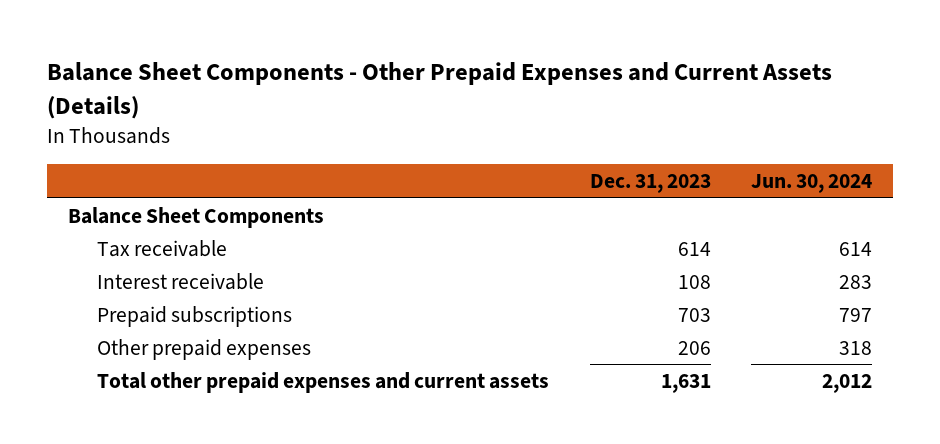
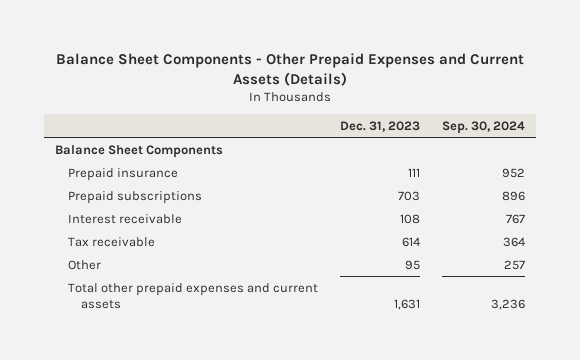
[751,173,873,193] Jun. 30, 2024 -> none
none -> [442,120,526,134] Sep. 30, 2024
none -> [68,167,179,181] Prepaid insurance
[97,272,265,290] Interest receivable -> [68,213,183,224] Interest receivable
[97,239,228,257] Tax receivable -> [68,236,156,247] Tax receivable
[97,338,312,360] Other prepaid expenses -> [68,259,102,270] Other
[677,340,711,355] 206 -> [405,259,421,270] 95

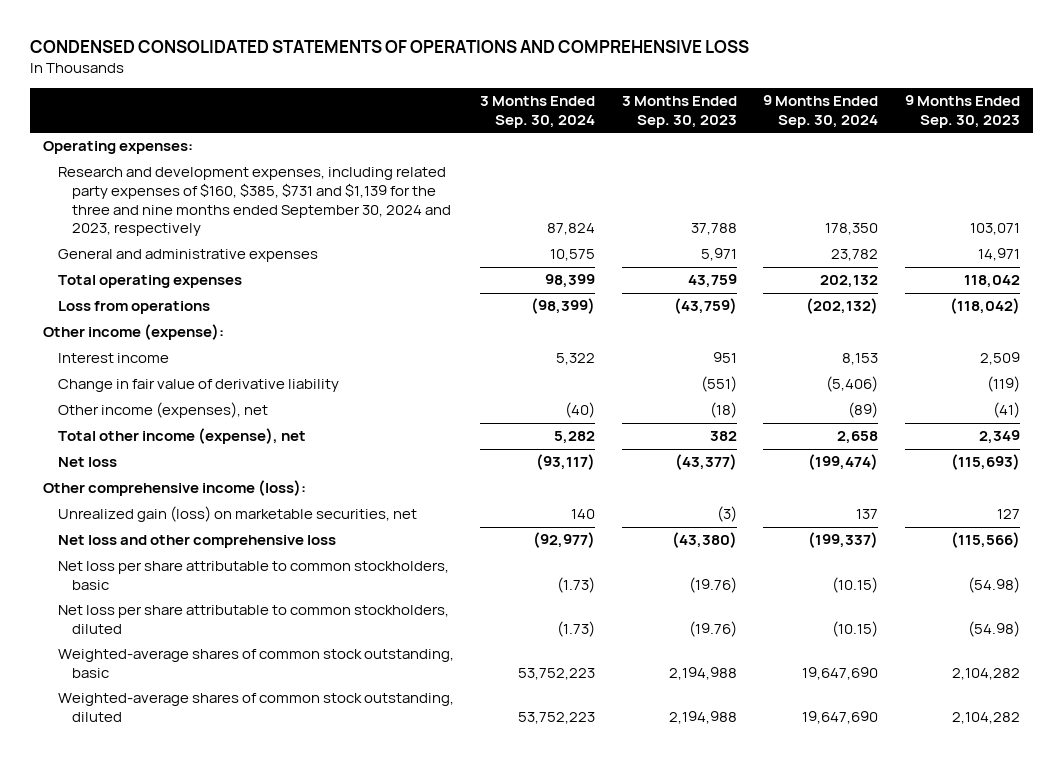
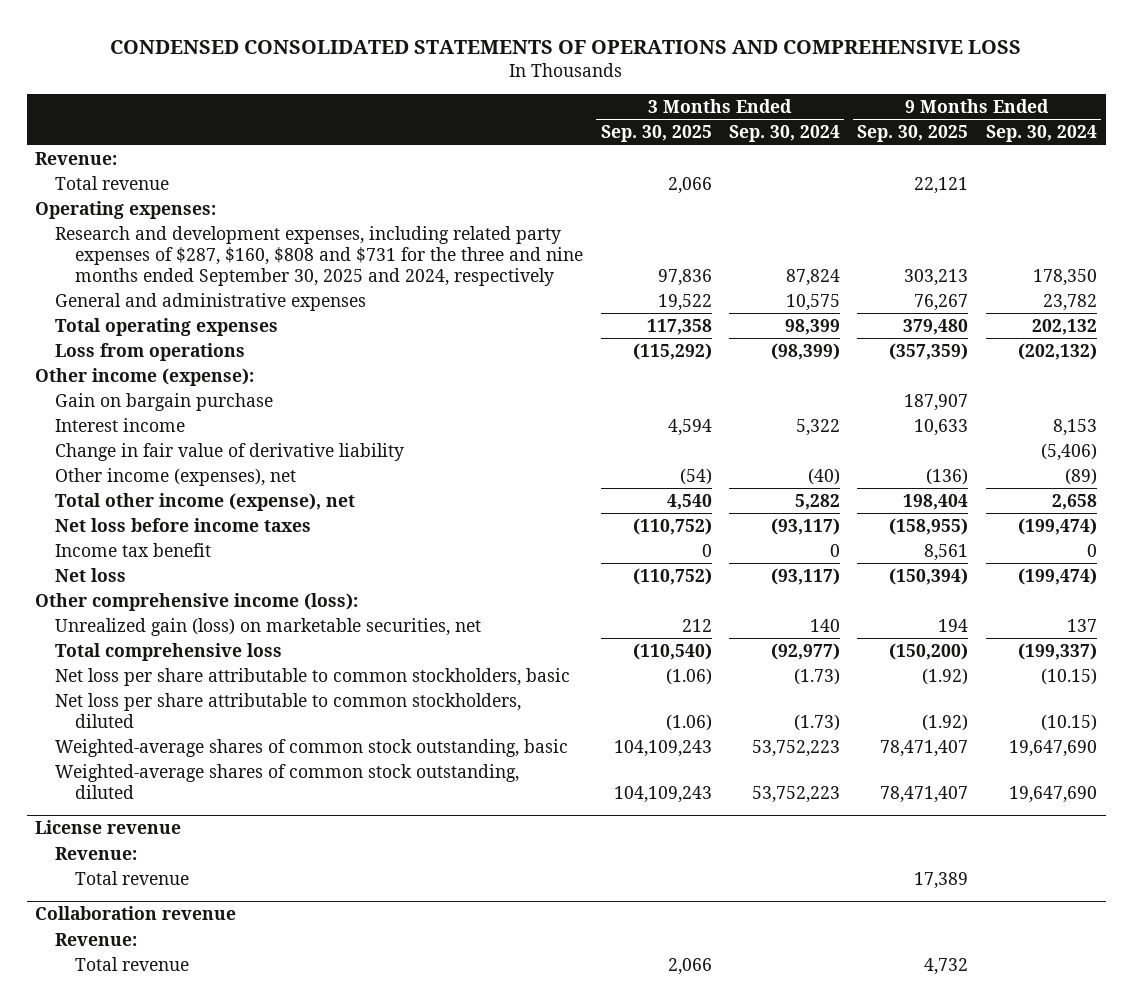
[621,96,737,129] 3 Months Ended Sep. 30, 2023 -> none
[904,95,1020,129] 9 Months Ended Sep. 30, 2023 -> none
none -> [600,125,712,143] Sep. 30, 2025
none -> [857,125,969,143] Sep. 30, 2025
none -> [35,151,118,165] Revenue:
none -> [55,175,170,190] Total revenue
[57,167,452,237] Research and development expenses, including related party expenses of $160, $385, $731 and $1,139 for the three and nine months ended September 30, 2024 and 2023, respectively -> [55,225,584,286] Research and development expenses, including related party expenses of $287, $160, $808 and $731 for the three and nine months ended September 30, 2025 and 2024, respectively
none -> [55,392,274,411] Gain on bargain purchase
none -> [55,517,312,532] Net loss before income taxes
none -> [55,542,212,557] Income tax benefit
[57,535,336,549] Net loss and other comprehensive loss -> [55,642,283,661] Total comprehensive loss
none -> [35,820,182,835] License revenue
none -> [55,846,138,860] Revenue:
none -> [75,870,190,885] Total revenue
none -> [35,906,237,921] Collaboration revenue
none -> [55,932,138,946] Revenue:
none -> [75,956,190,971] Total revenue

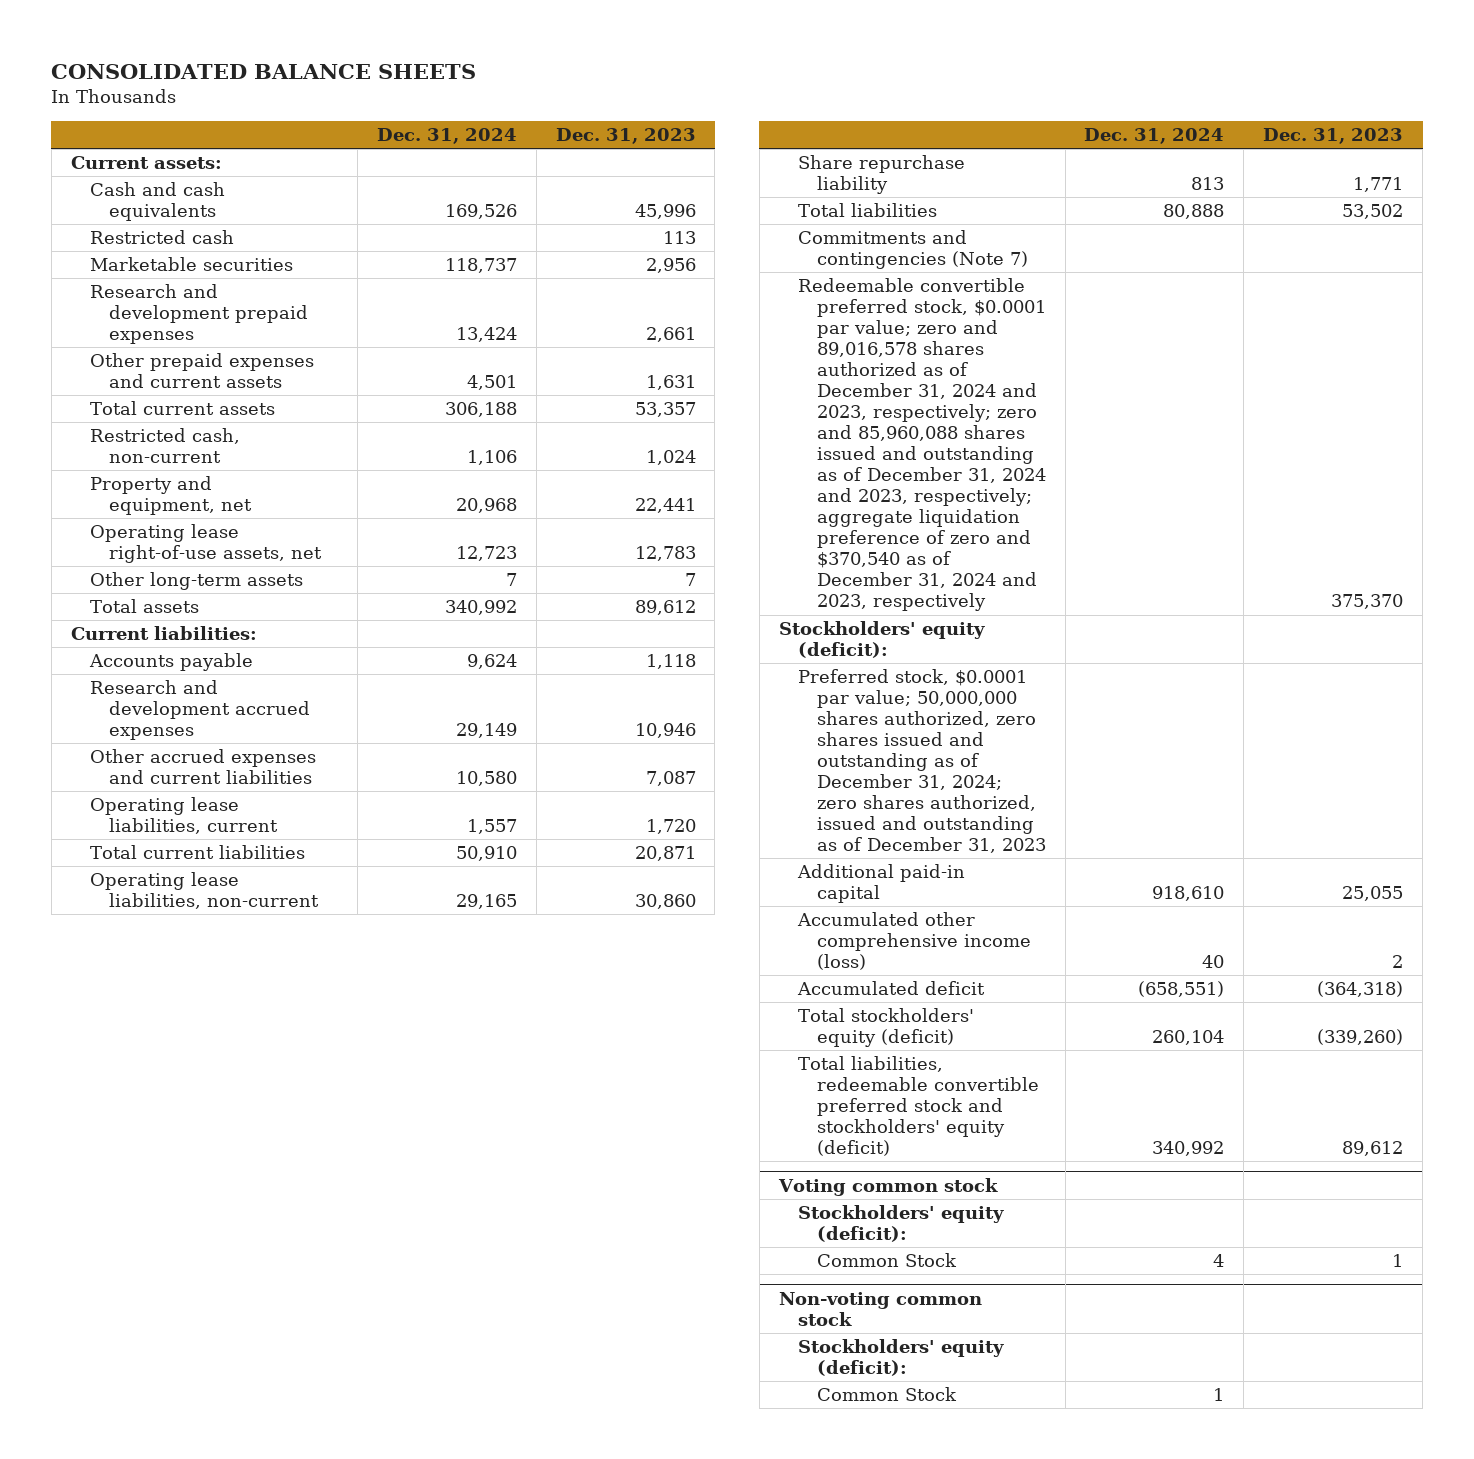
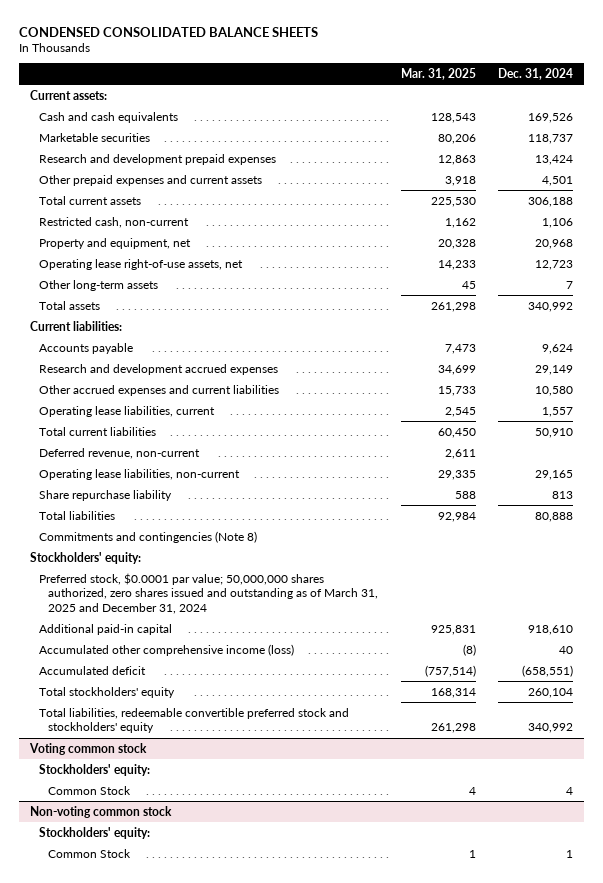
[51,64,477,80] CONSOLIDATED BALANCE SHEETS -> [18,26,318,37] CONDENSED CONSOLIDATED BALANCE SHEETS
[555,127,696,144] Dec. 31, 2023 -> none
none -> [400,67,476,80] Mar. 31, 2025
[89,230,234,245] Restricted cash -> none
none -> [39,447,201,459] Deferred revenue, non-current
[797,278,1046,612] Redeemable convertible preferred stock, $0.0001 par value; zero and 89,016,578 shares authorized as of December 31, 2024 and 2023, respectively; zero and 85,960,088 shares issued and outstanding as of December 31, 2024 and 2023, respectively; aggregate liquidation preference of zero and $370,540 as of December 31, 2024 and 2023, respectively -> none
[797,230,1028,270] Commitments and contingencies (Note 7) -> [39,530,258,543] Commitments and contingencies (Note 8)
[778,621,985,659] Stockholders' equity (deficit): -> [30,551,142,564] Stockholders' equity:
[797,669,1046,854] Preferred stock, $0.0001 par value; 50,000,000 shares authorized, zero shares issued and outstanding as of December 31, 2024; zero shares authorized, issued and outstanding as of December 31, 2023 -> [39,572,379,614] Preferred stock, $0.0001 par value; 50,000,000 shares authorized, zero shares issued and outstanding as of March 31, 2025 and December 31, 2024
[797,1008,974,1048] Total stockholders' equity (deficit) -> [39,686,176,698] Total stockholders' equity
[797,1056,1039,1157] Total liabilities, redeemable convertible preferred stock and stockholders' equity (deficit) -> [39,707,350,734] Total liabilities, redeemable convertible preferred stock and stockholders' equity
[797,1205,1004,1243] Stockholders' equity (deficit): -> [39,763,151,776] Stockholders' equity:
[797,1339,1004,1377] Stockholders' equity (deficit): -> [39,826,151,839] Stockholders' equity:

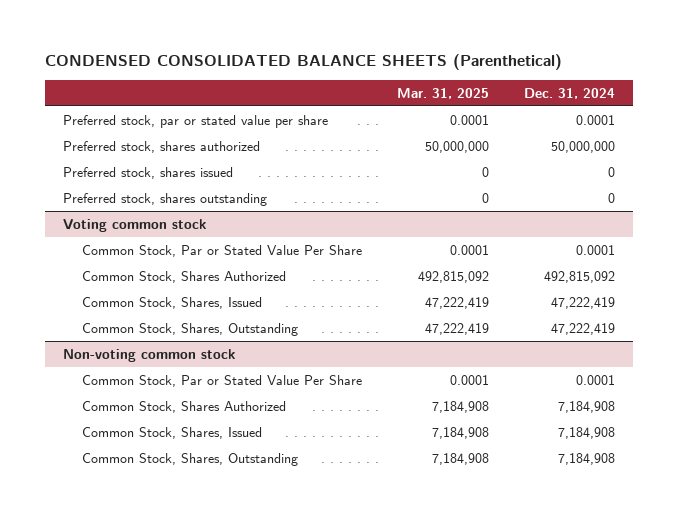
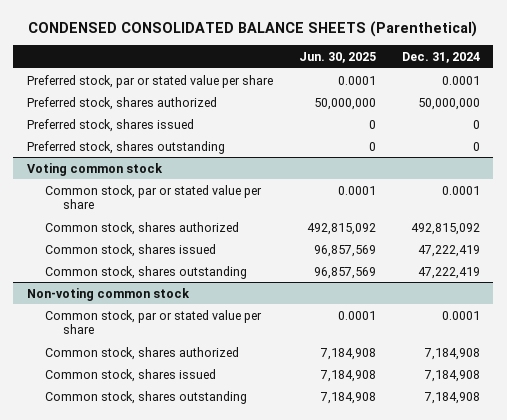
[397,87,490,99] Mar. 31, 2025 -> none
none -> [298,51,376,63] Jun. 30, 2025
[81,244,362,257] Common Stock, Par or Stated Value Per Share -> [44,184,262,210] Common stock, par or stated value per share
[81,270,286,283] Common Stock, Shares Authorized -> [44,221,239,235] Common stock, shares authorized
[81,296,262,309] Common Stock, Shares, Issued -> [44,243,216,257] Common stock, shares issued
[81,322,298,336] Common Stock, Shares, Outstanding -> [44,265,247,279] Common stock, shares outstanding
[81,374,362,387] Common Stock, Par or Stated Value Per Share -> [44,309,262,335] Common stock, par or stated value per share
[81,400,286,413] Common Stock, Shares Authorized -> [44,346,239,360] Common stock, shares authorized
[81,426,262,439] Common Stock, Shares, Issued -> [44,368,216,382] Common stock, shares issued
[81,452,298,466] Common Stock, Shares, Outstanding -> [44,390,247,404] Common stock, shares outstanding

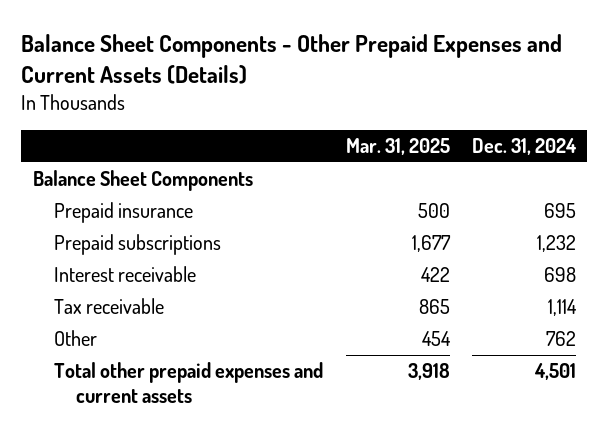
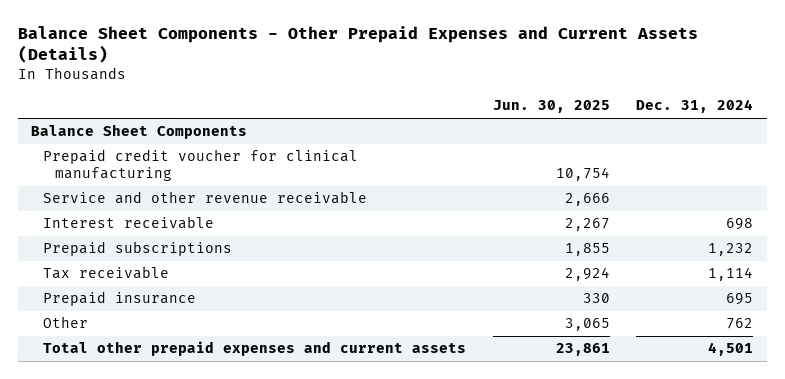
[345,138,450,156] Mar. 31, 2025 -> none
none -> [492,100,610,114] Jun. 30, 2025
none -> [42,149,358,182] Prepaid credit voucher for clinical manufacturing
none -> [42,191,367,205] Service and other revenue receivable
[54,234,222,256] Prepaid subscriptions -> [42,241,232,257] Prepaid subscriptions
[54,202,194,224] Prepaid insurance -> [42,291,196,307] Prepaid insurance

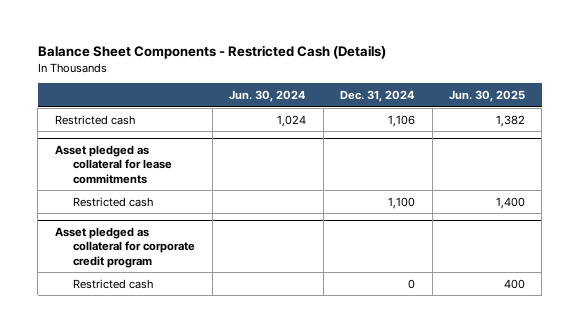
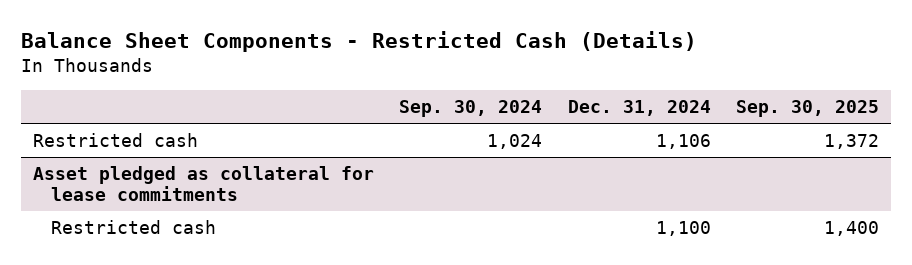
[229,90,307,103] Jun. 30, 2024 -> none
[449,90,526,103] Jun. 30, 2025 -> none
none -> [399,100,543,118] Sep. 30, 2024
none -> [735,100,879,118] Sep. 30, 2025
[54,226,196,268] Asset pledged as collateral for corporate credit program -> none
[73,278,154,289] Restricted cash -> none

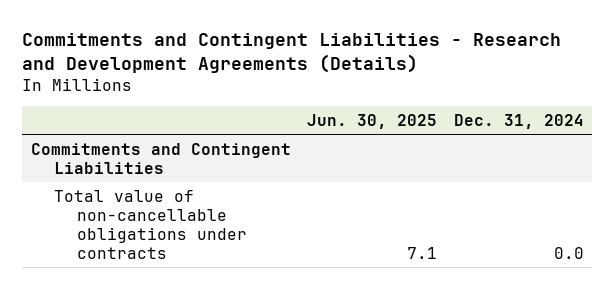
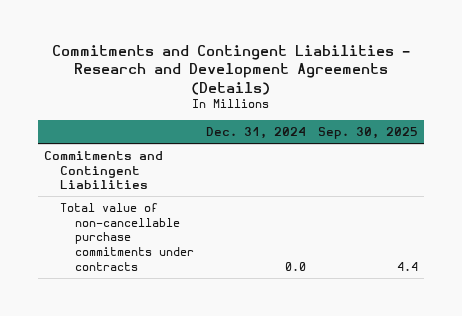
[307,113,438,129] Jun. 30, 2025 -> none
none -> [318,127,419,140] Sep. 30, 2025
[53,189,247,260] Total value of non-cancellable obligations under contracts -> [59,202,195,271] Total value of non-cancellable purchase commitments under contracts

